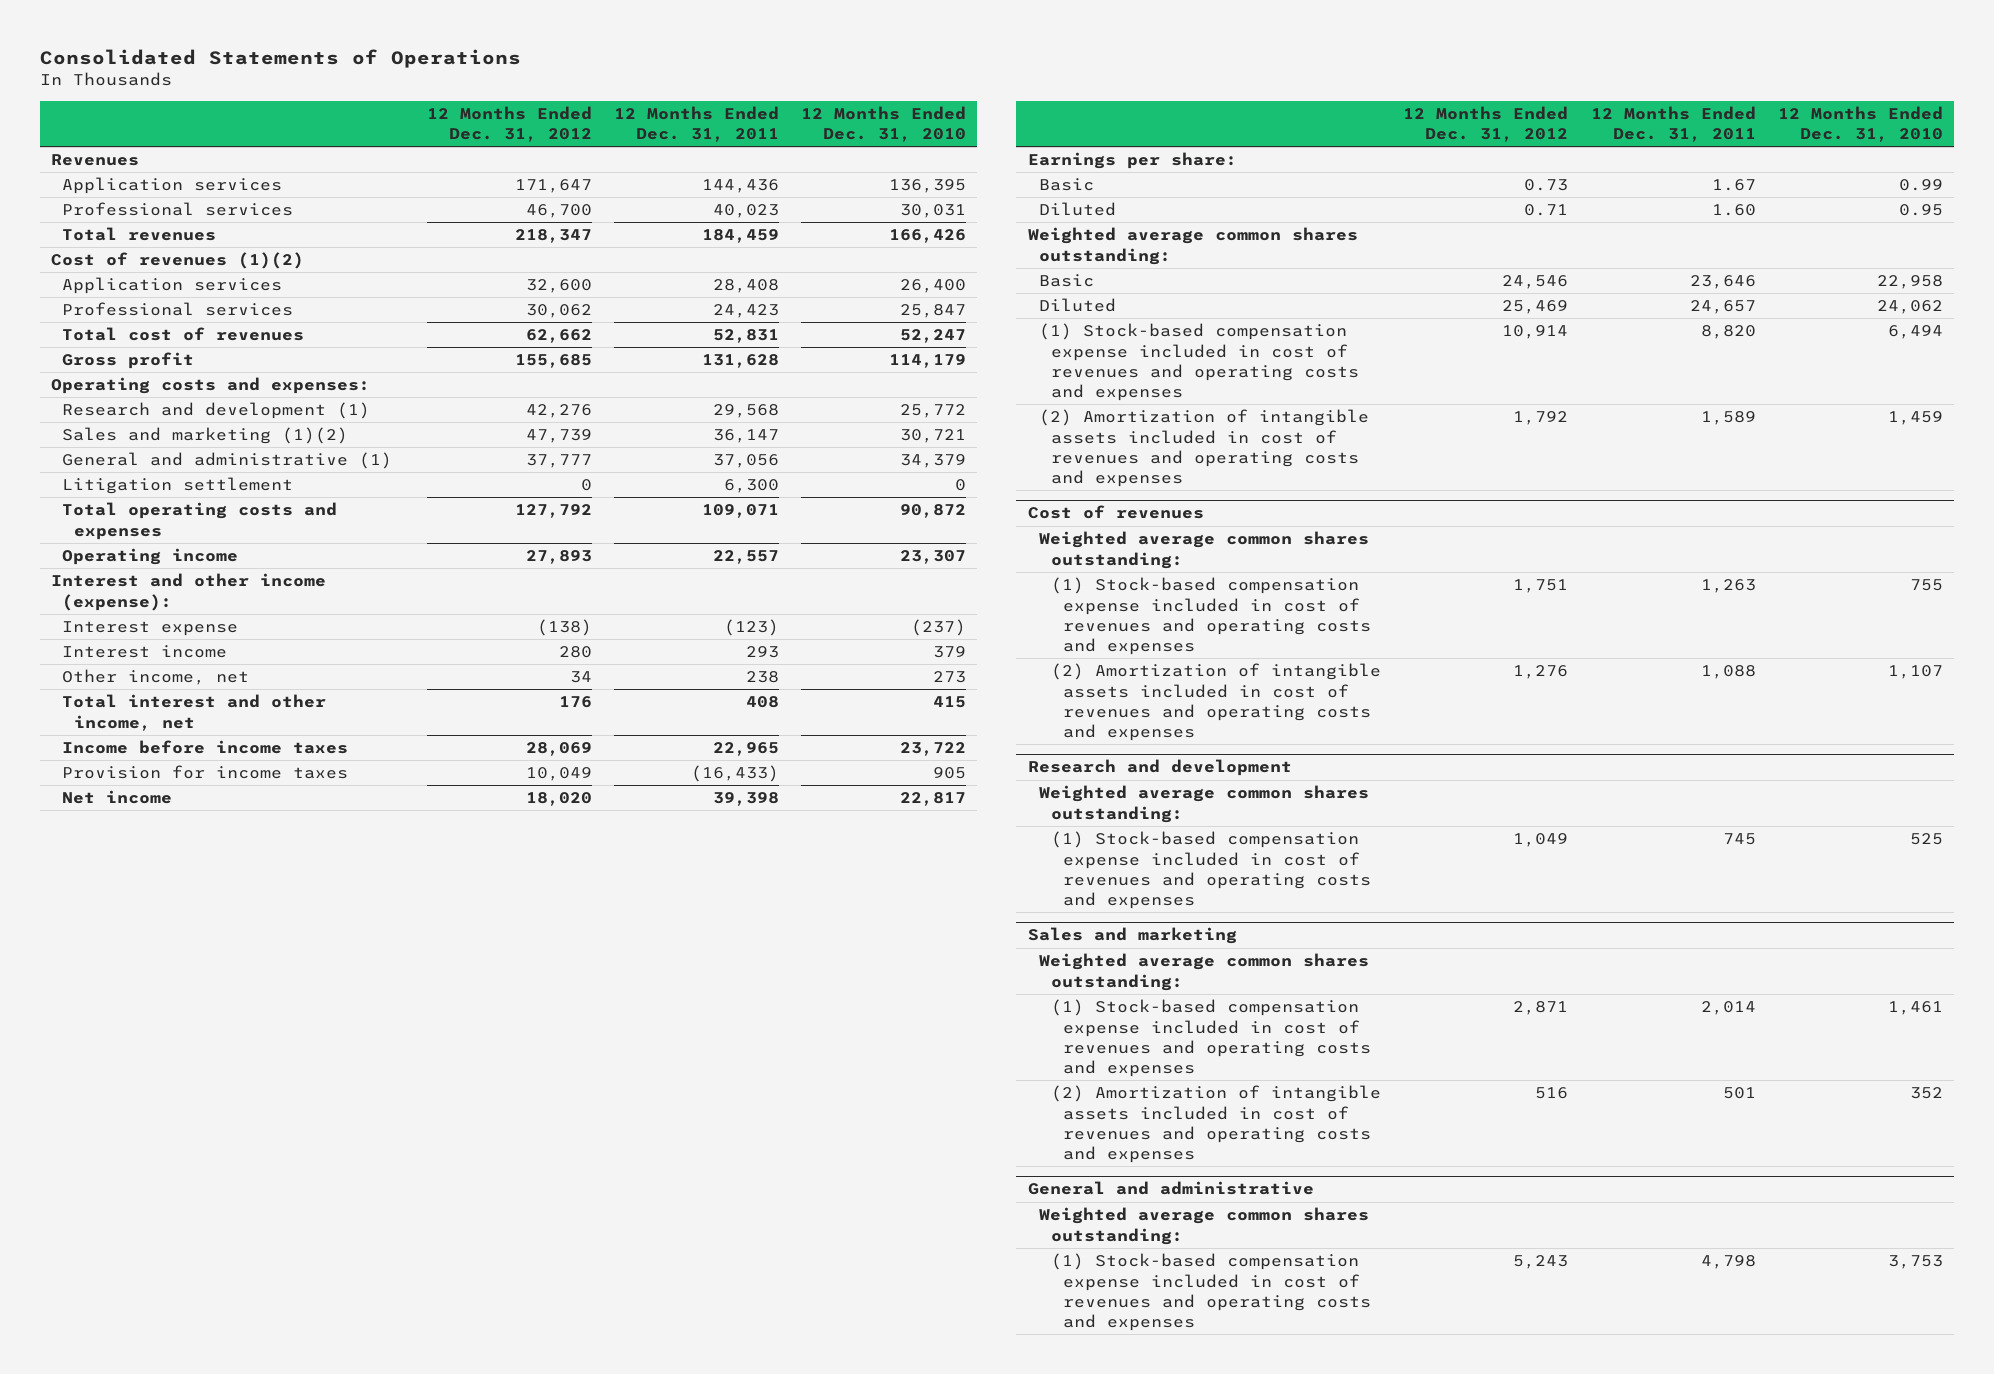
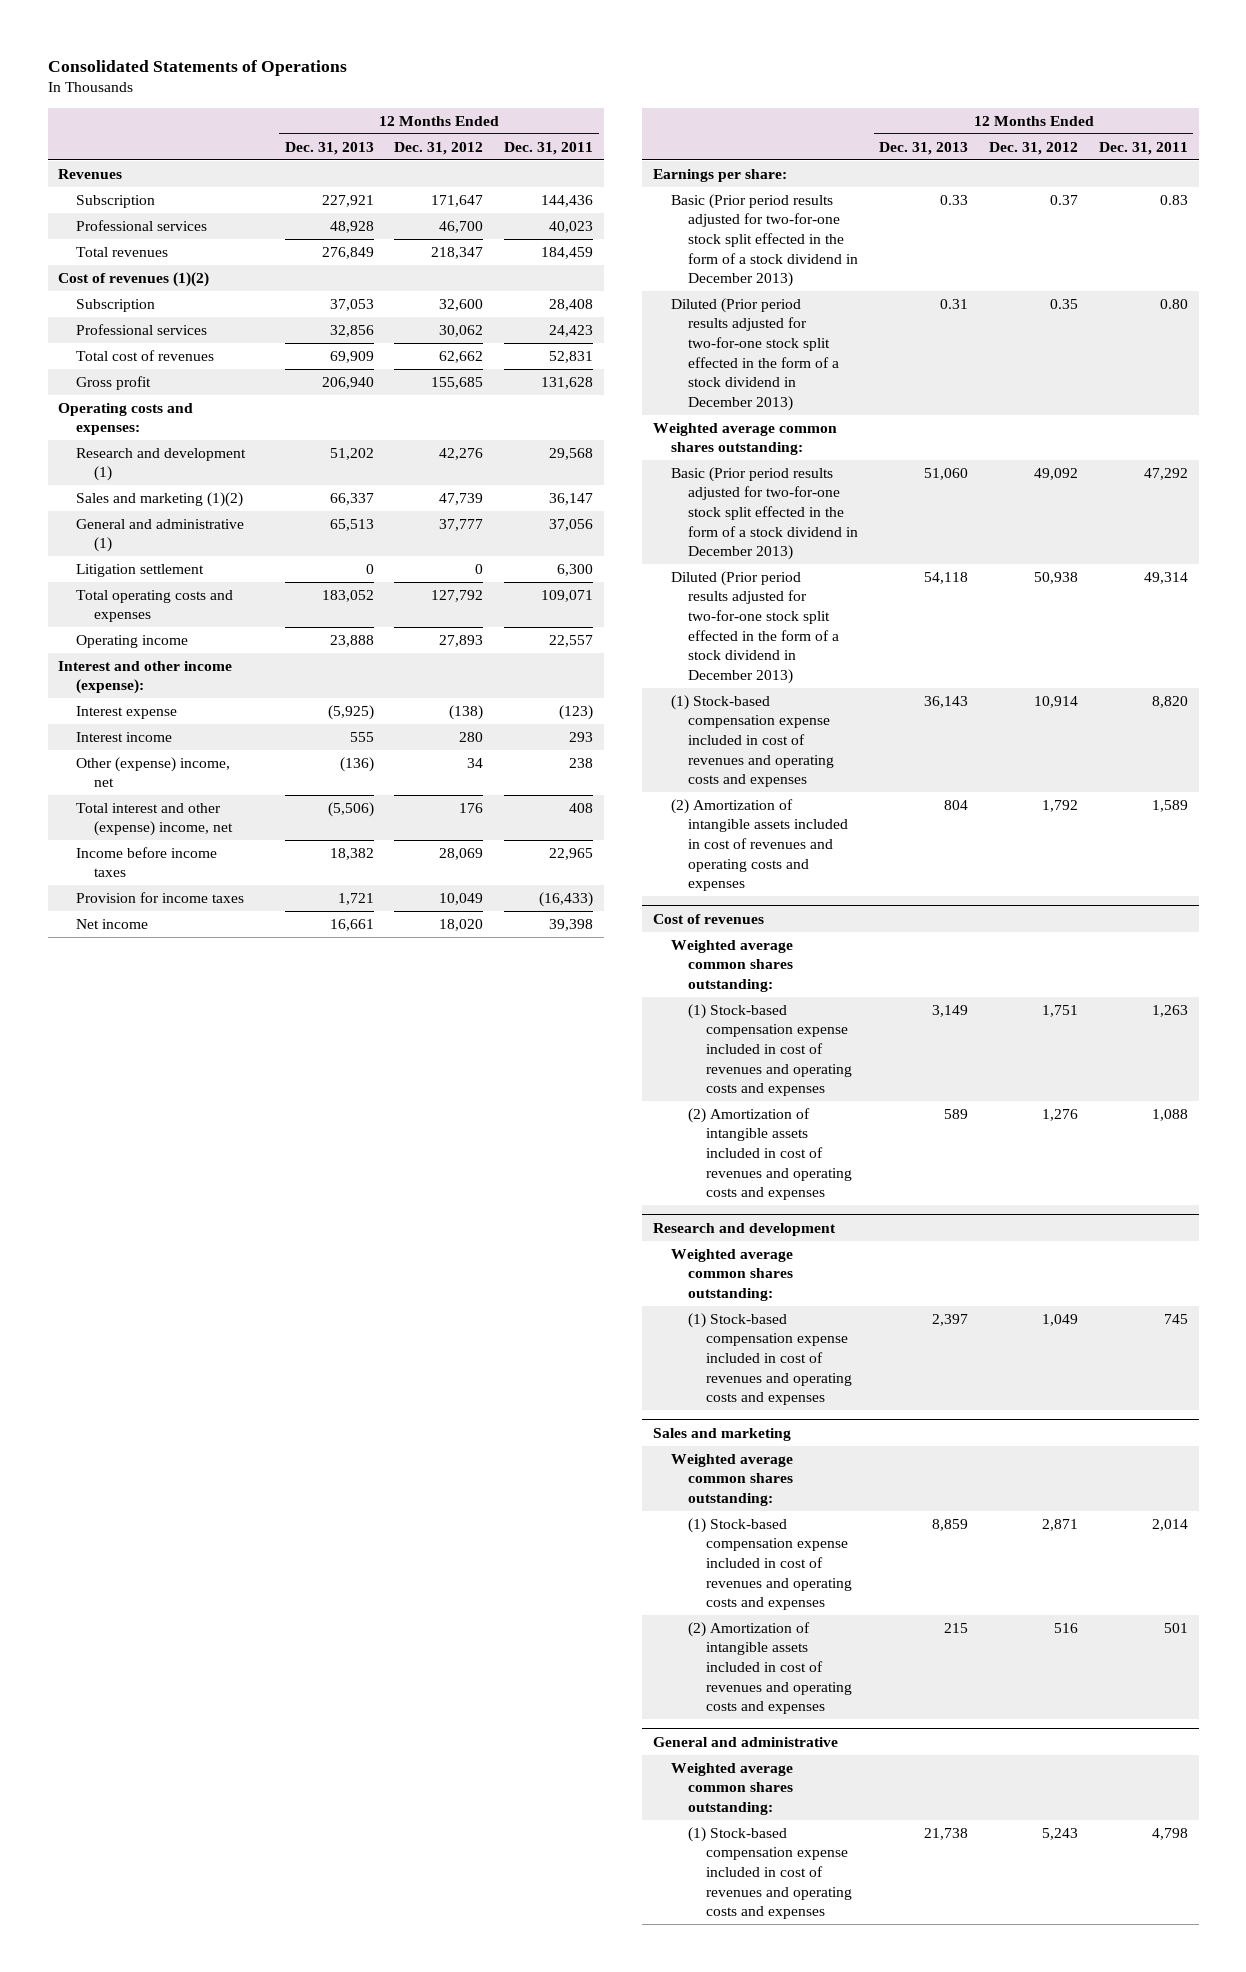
[801,105,967,143] 12 Months Ended Dec. 31, 2010 -> none
none -> [284,141,374,155] Dec. 31, 2013
[62,177,283,195] Application services -> [75,194,155,208] Subscription
[62,277,283,295] Application services -> [75,298,155,312] Subscription
[62,669,250,686] Other income, net -> [75,756,230,788] Other (expense) income, net
[62,694,327,731] Total interest and other income, net -> [75,802,233,837] Total interest and other (expense) income, net
[1039,178,1095,192] Basic -> none
[1039,202,1117,217] Diluted -> none
none -> [670,193,859,288] Basic (Prior period results adjusted for two-for-one stock split effected in the form of a stock dividend in December 2013)
none -> [670,297,840,411] Diluted (Prior period results adjusted for two-for-one stock split effected in the form of a stock dividend in December 2013)
[1039,274,1095,288] Basic -> none
[1039,298,1117,313] Diluted -> none
none -> [670,466,859,561] Basic (Prior period results adjusted for two-for-one stock split effected in the form of a stock dividend in December 2013)
none -> [670,570,840,684] Diluted (Prior period results adjusted for two-for-one stock split effected in the form of a stock dividend in December 2013)

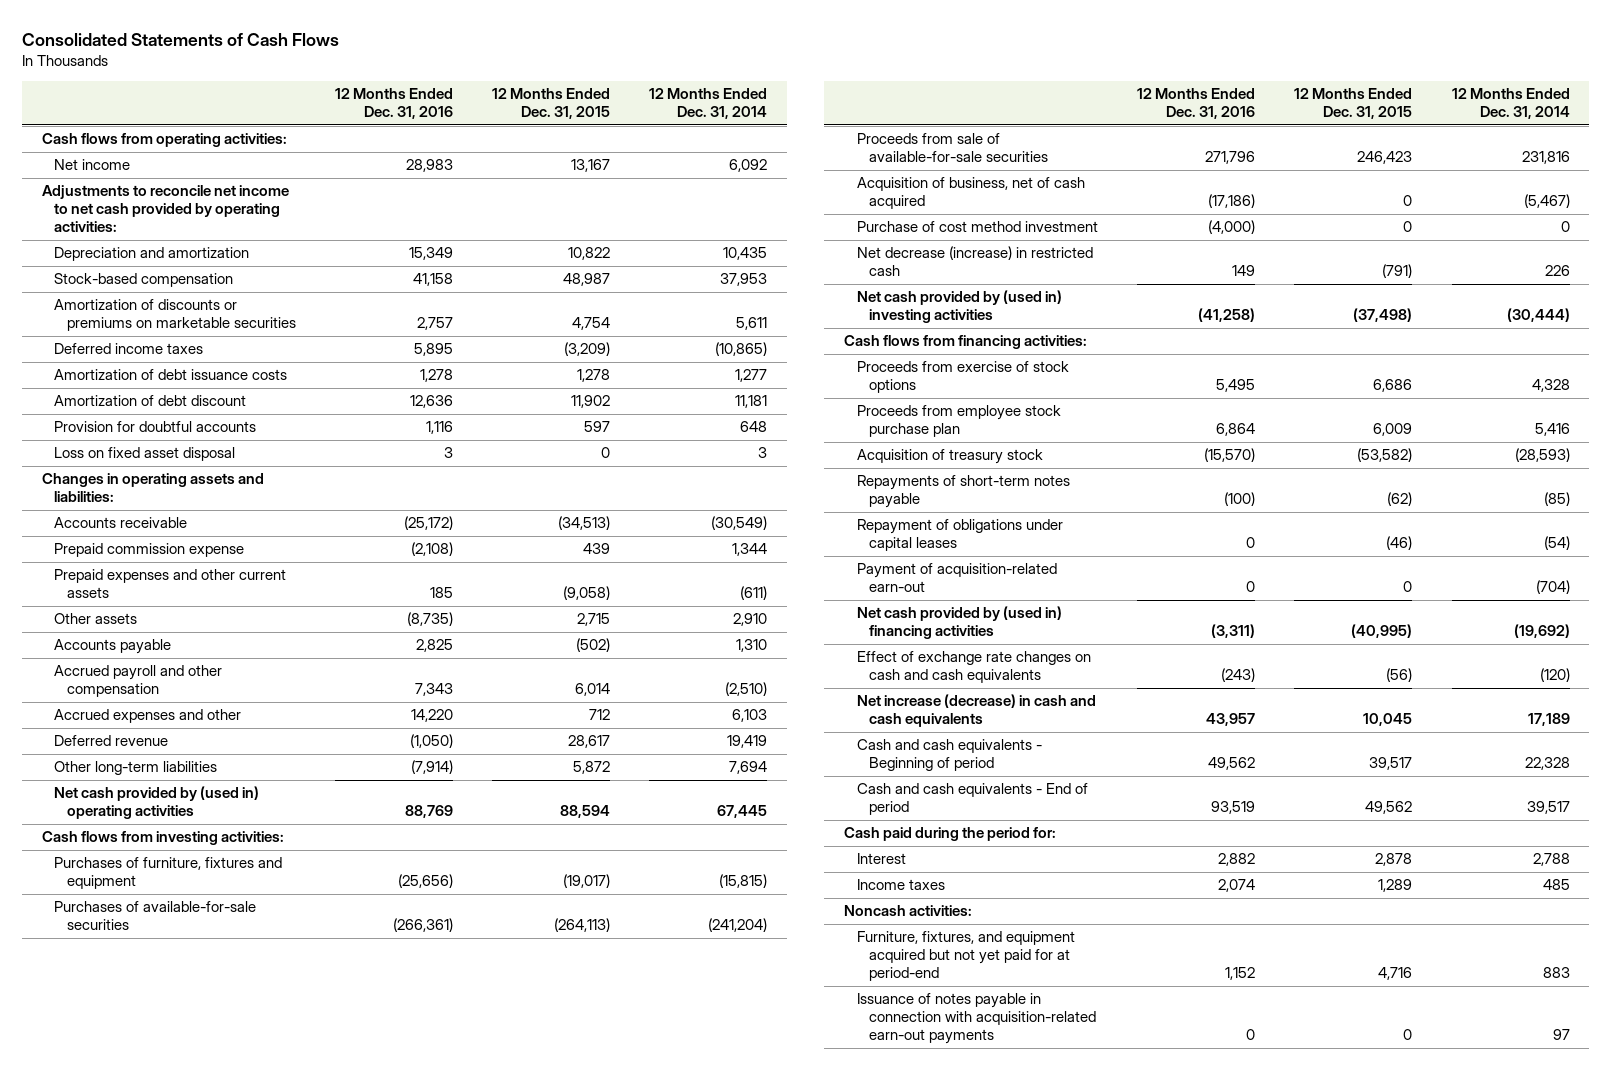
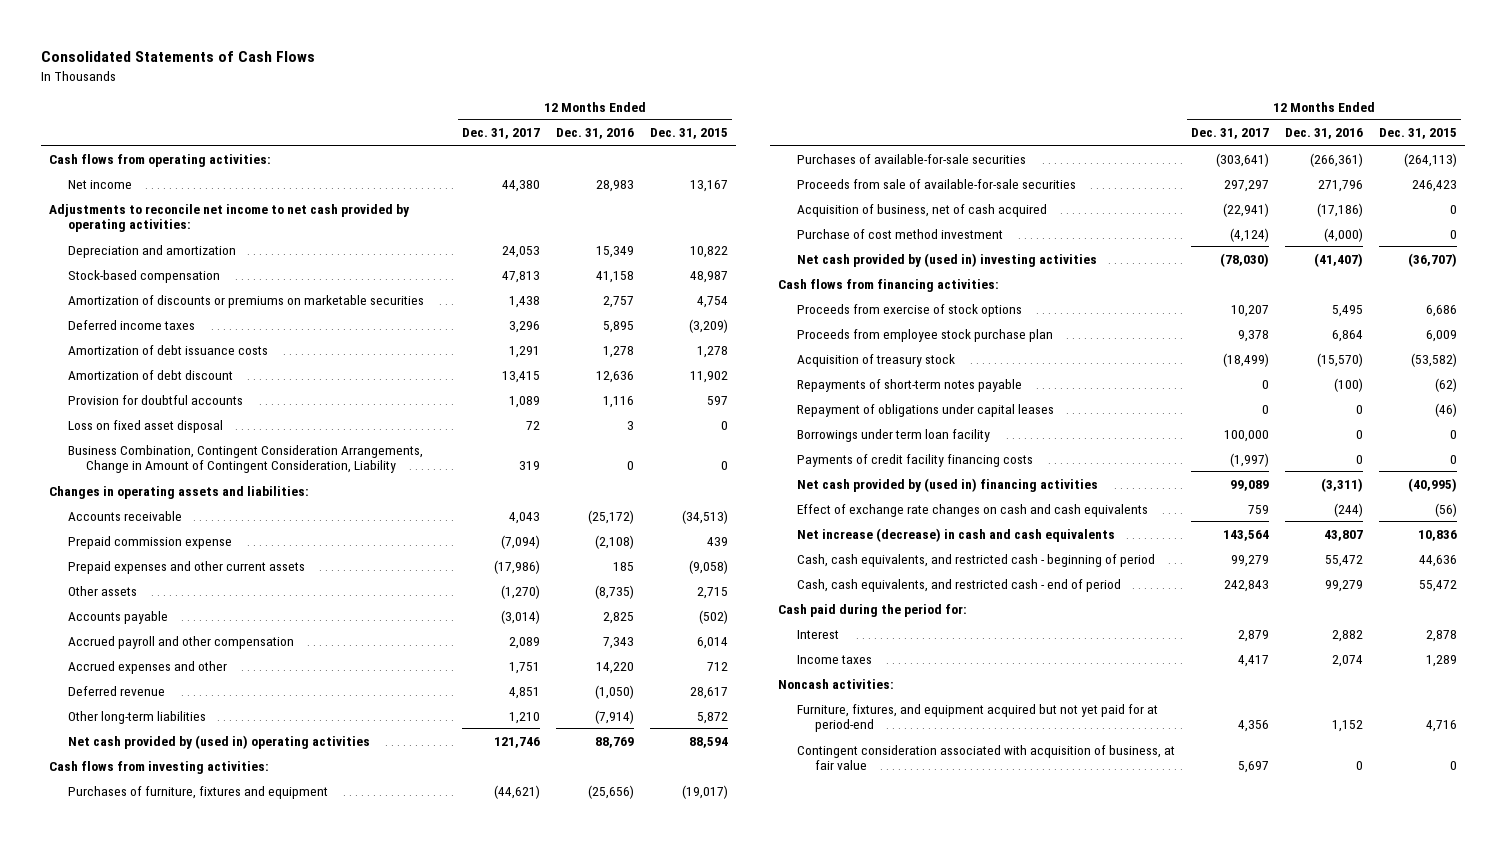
[649,88,768,120] 12 Months Ended Dec. 31, 2014 -> none
none -> [461,128,540,140] Dec. 31, 2017
none -> [67,444,423,474] Business Combination, Contingent Consideration Arrangements, Change in Amount of Contingent Consideration, Liability
[856,246,1093,277] Net decrease (increase) in restricted cash -> none
[1198,308,1256,323] (41,258) -> [1314,252,1364,267] (41,407)
[1353,308,1413,323] (37,498) -> [1408,252,1458,267] (36,707)
[856,563,1057,593] Payment of acquisition-related earn-out -> none
none -> [796,428,990,442] Borrowings under term loan facility
none -> [796,453,1033,467] Payments of credit facility financing costs
[1221,668,1256,683] (243) -> [1334,502,1364,517] (244)
[1206,713,1256,727] 43,957 -> [1324,529,1364,541] 43,807
[1363,713,1413,727] 10,045 -> [1418,529,1458,541] 10,836
[856,739,1042,772] Cash and cash equivalents - Beginning of period -> [796,553,1155,567] Cash, cash equivalents, and restricted cash - beginning of period
[1208,757,1256,771] 49,562 -> [1325,554,1364,567] 55,472
[1369,757,1413,771] 39,517 -> [1419,554,1458,567] 44,636
[856,783,1088,816] Cash and cash equivalents - End of period -> [796,578,1121,592] Cash, cash equivalents, and restricted cash - end of period
[1211,801,1256,815] 93,519 -> [1325,579,1364,592] 99,279
[1365,801,1413,815] 49,562 -> [1419,579,1458,592] 55,472
[856,993,1097,1045] Issuance of notes payable in connection with acquisition-related earn-out payments -> none
none -> [796,744,1175,771] Contingent consideration associated with acquisition of business, at fair value

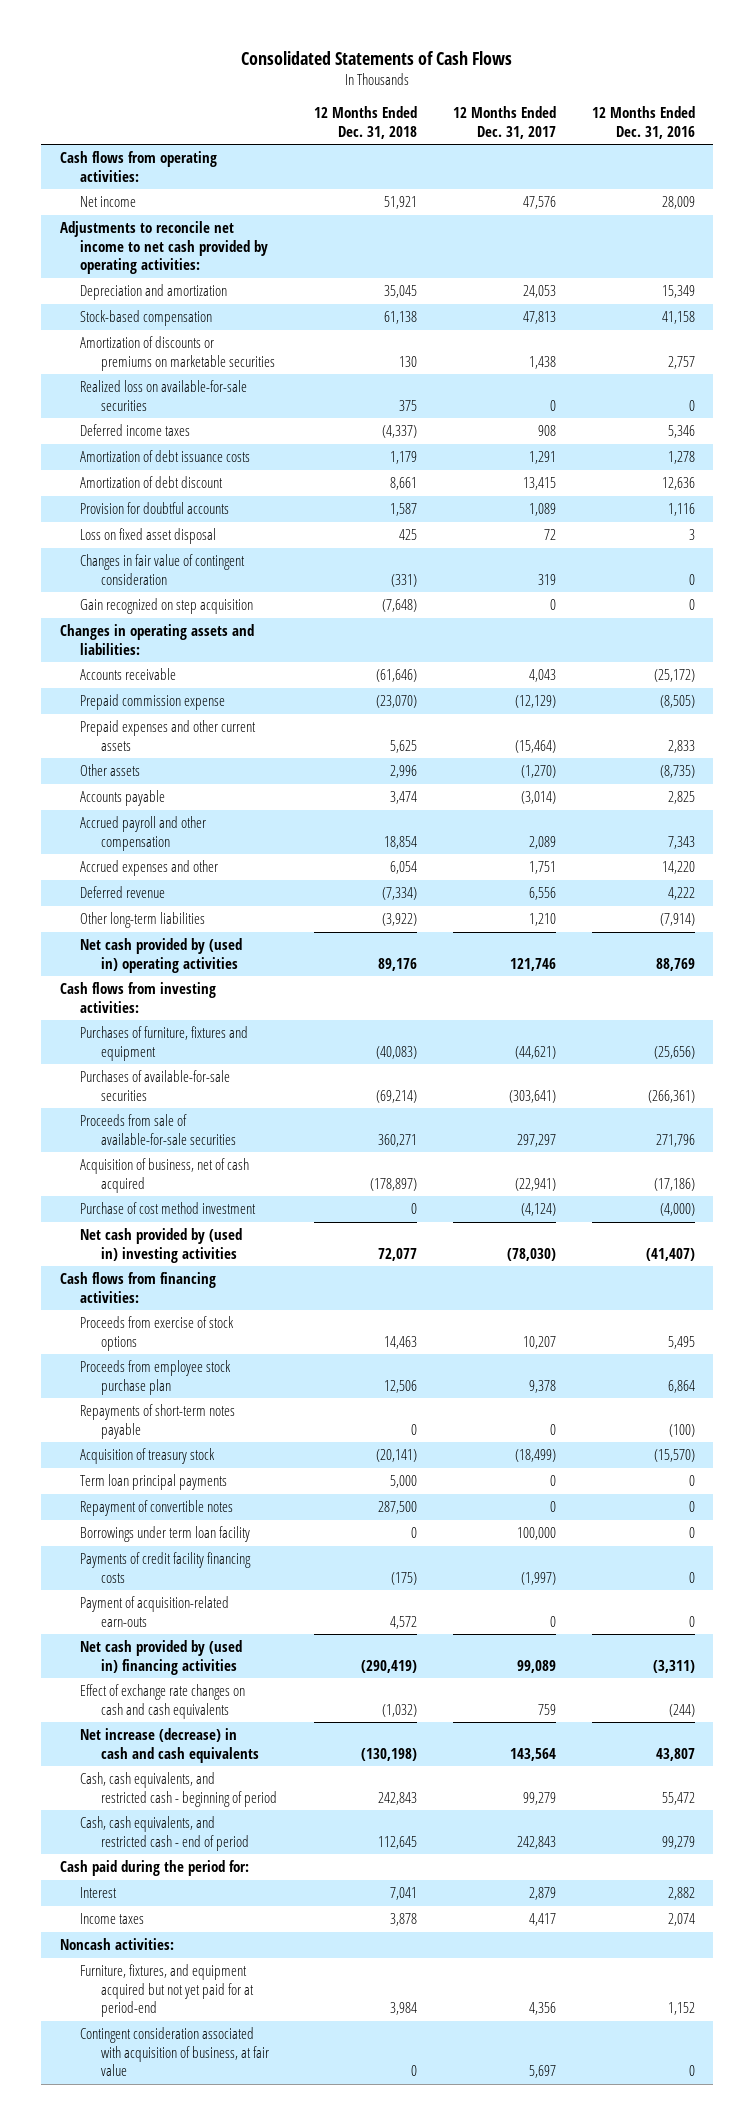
[650,128,729,140] Dec. 31, 2015 -> none
none -> [313,106,417,139] 12 Months Ended Dec. 31, 2018
[501,179,540,192] 44,380 -> [522,196,556,210] 47,576
[596,179,635,192] 28,983 -> [662,196,696,210] 28,009
none -> [80,380,248,411] Realized loss on available-for-sale securities
[508,320,540,333] 3,296 -> [537,425,556,437] 908
[603,320,635,333] 5,895 -> [668,425,696,439] 5,346
[67,444,423,474] Business Combination, Contingent Consideration Arrangements, Change in Amount of Contingent Consideration, Liability -> [80,554,246,585] Changes in fair value of contingent consideration
none -> [80,598,254,615] Gain recognized on step acquisition
[500,534,540,549] (7,094) -> [514,695,556,709] (12,129)
[595,534,635,549] (2,108) -> [660,695,696,709] (8,505)
[493,559,540,574] (17,986) -> [514,739,556,753] (15,464)
[613,561,635,571] 185 -> [668,739,696,753] 2,833
[508,686,540,699] 4,851 -> [528,887,556,901] 6,556
[595,684,635,699] (1,050) -> [668,887,696,901] 4,222
[796,403,1054,417] Repayment of obligations under capital leases -> none
[796,353,955,367] Acquisition of treasury stock -> [80,1448,216,1465] Acquisition of treasury stock
none -> [80,1474,228,1491] Term loan principal payments
none -> [80,1500,234,1517] Repayment of convertible notes
none -> [80,1596,230,1627] Payment of acquisition-related earn-outs

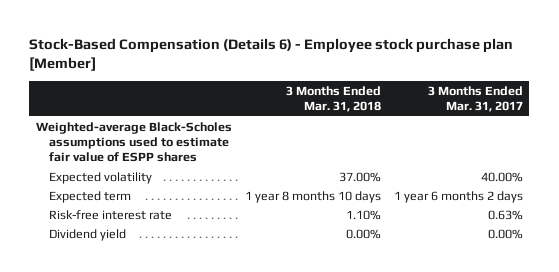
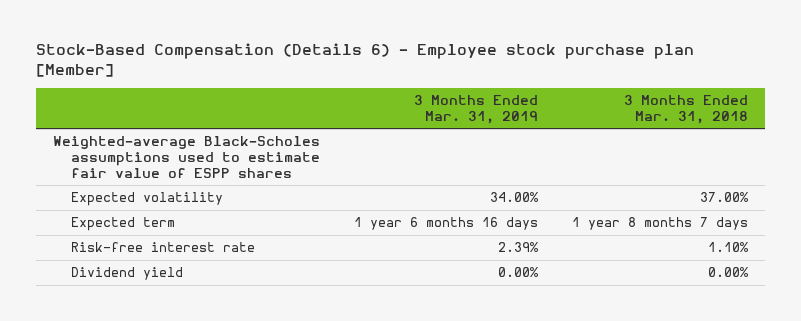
[427,85,523,113] 3 Months Ended Mar. 31, 2017 -> none
none -> [414,95,539,124] 3 Months Ended Mar. 31, 2019
[244,190,381,203] 1 year 8 months 10 days -> [572,217,749,231] 1 year 8 months 7 days

